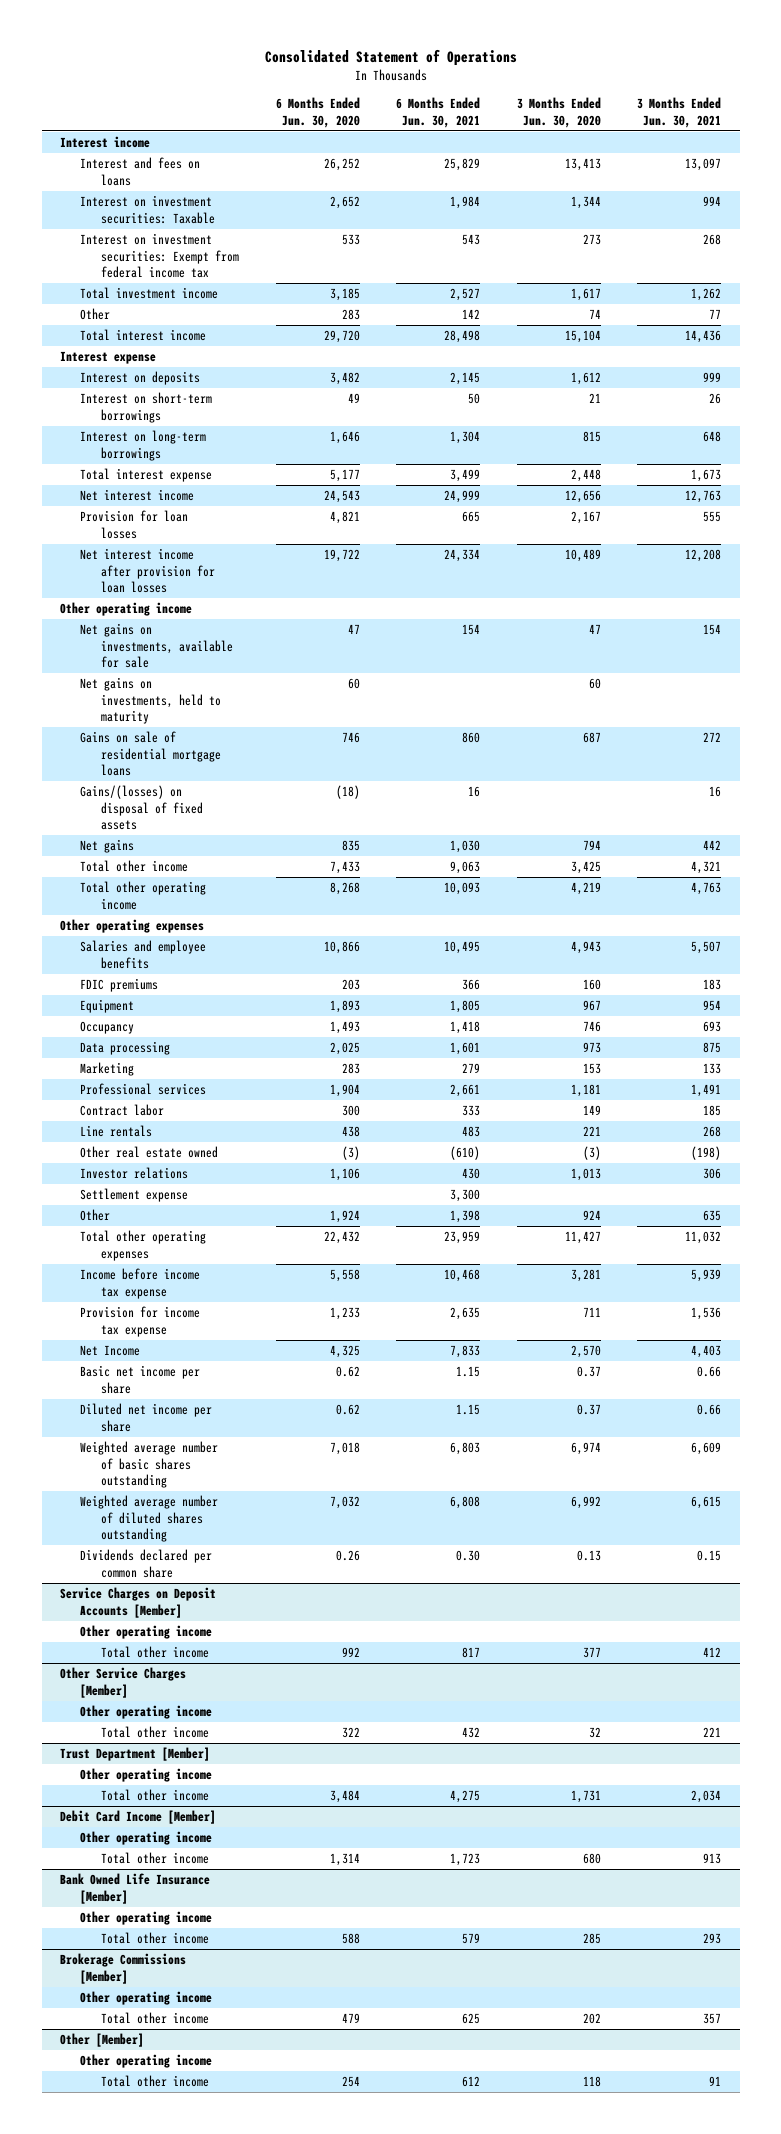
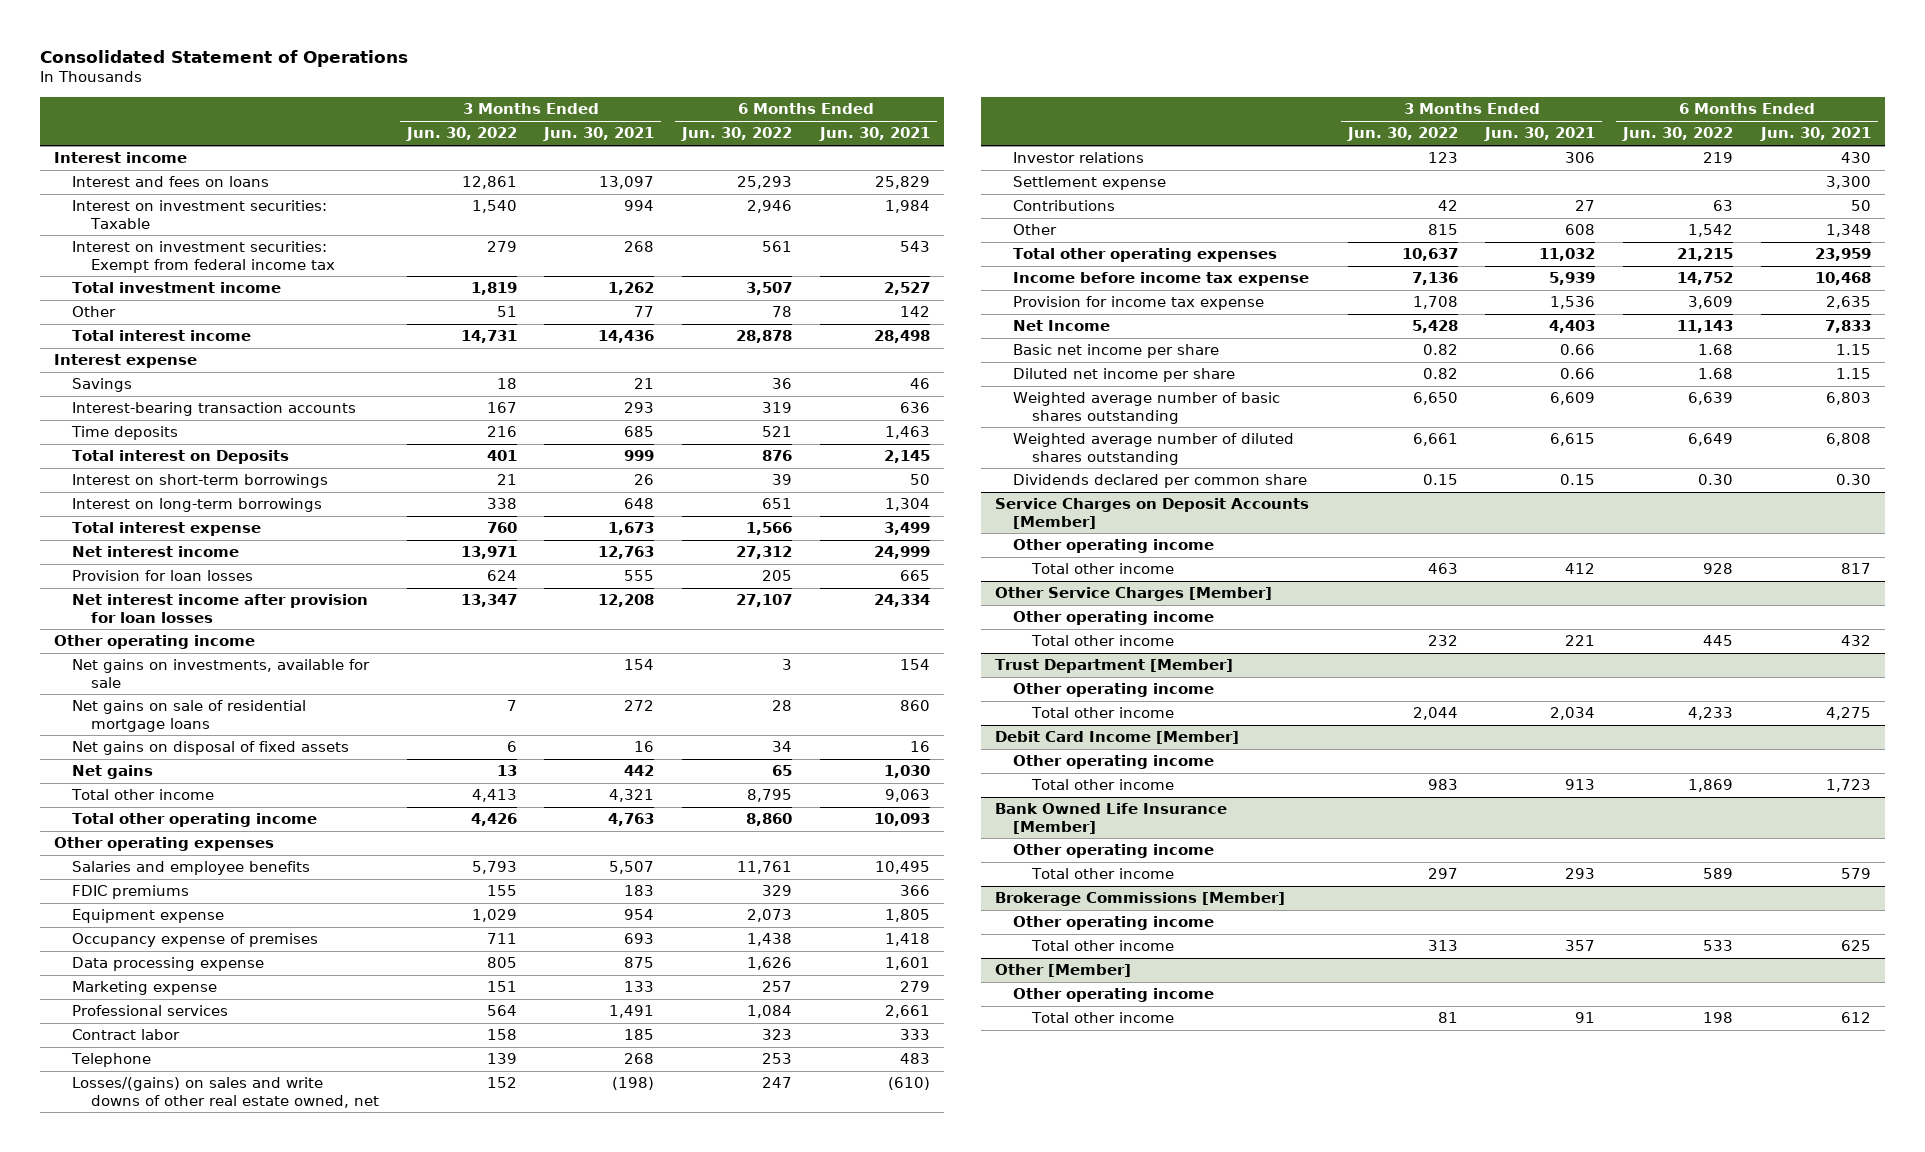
[275,97,360,128] 6 Months Ended Jun. 30, 2020 -> none
[516,97,601,128] 3 Months Ended Jun. 30, 2020 -> none
none -> [405,127,517,142] Jun. 30, 2022
none -> [681,127,793,142] Jun. 30, 2022
none -> [72,378,133,393] Savings
none -> [72,402,357,417] Interest-bearing transaction accounts
none -> [71,426,179,441] Time deposits
[80,371,201,386] Interest on deposits -> [72,450,290,465] Total interest on Deposits
[80,677,221,724] Net gains on investments, held to maturity -> none
[80,731,221,776] Gains on sale of residential mortgage loans -> [72,700,307,732] Net gains on sale of residential mortgage loans
[80,785,203,830] Gains/(losses) on disposal of fixed assets -> [72,741,350,756] Net gains on disposal of fixed assets
[80,999,135,1014] Equipment -> [72,909,225,924] Equipment expense
[80,1021,135,1035] Occupancy -> [72,933,319,948] Occupancy expense of premises
[80,1041,171,1056] Data processing -> [72,957,265,972] Data processing expense
[80,1062,135,1077] Marketing -> [72,981,218,996] Marketing expense
[80,1125,153,1138] Line rentals -> [71,1053,152,1068] Telephone
[80,1146,219,1159] Other real estate owned -> [72,1077,379,1108] Losses/(gains) on sales and write downs of other real estate owned, net
none -> [1013,200,1116,212] Contributions
[450,1210,481,1224] 1,398 -> [1826,224,1872,238] 1,348
[703,1210,722,1222] 635 -> [1565,224,1596,236] 608

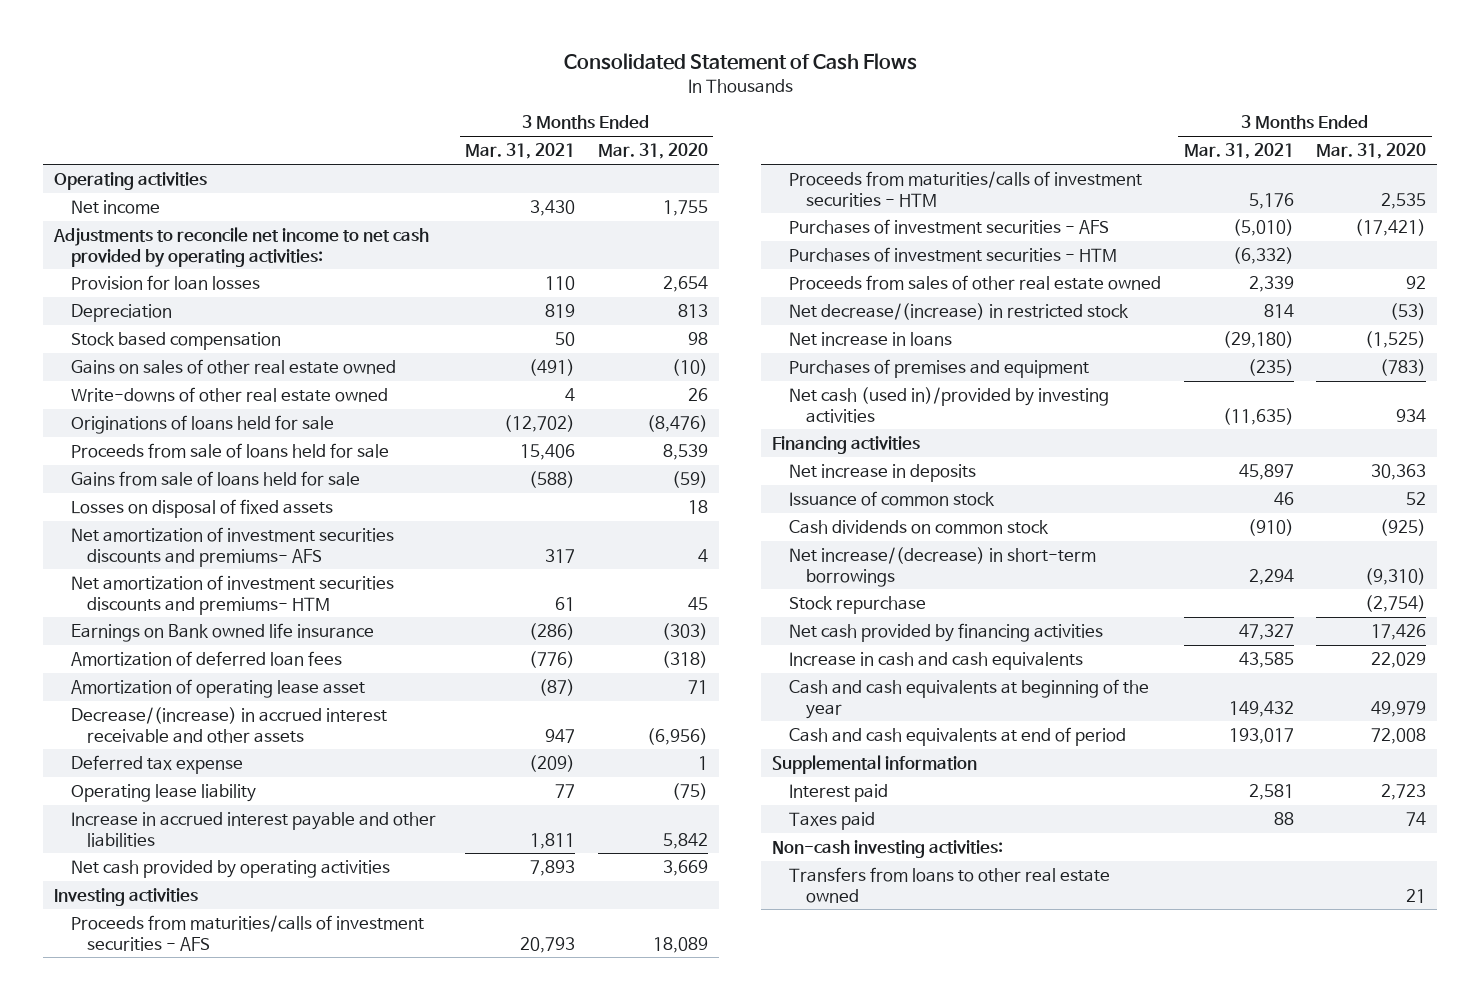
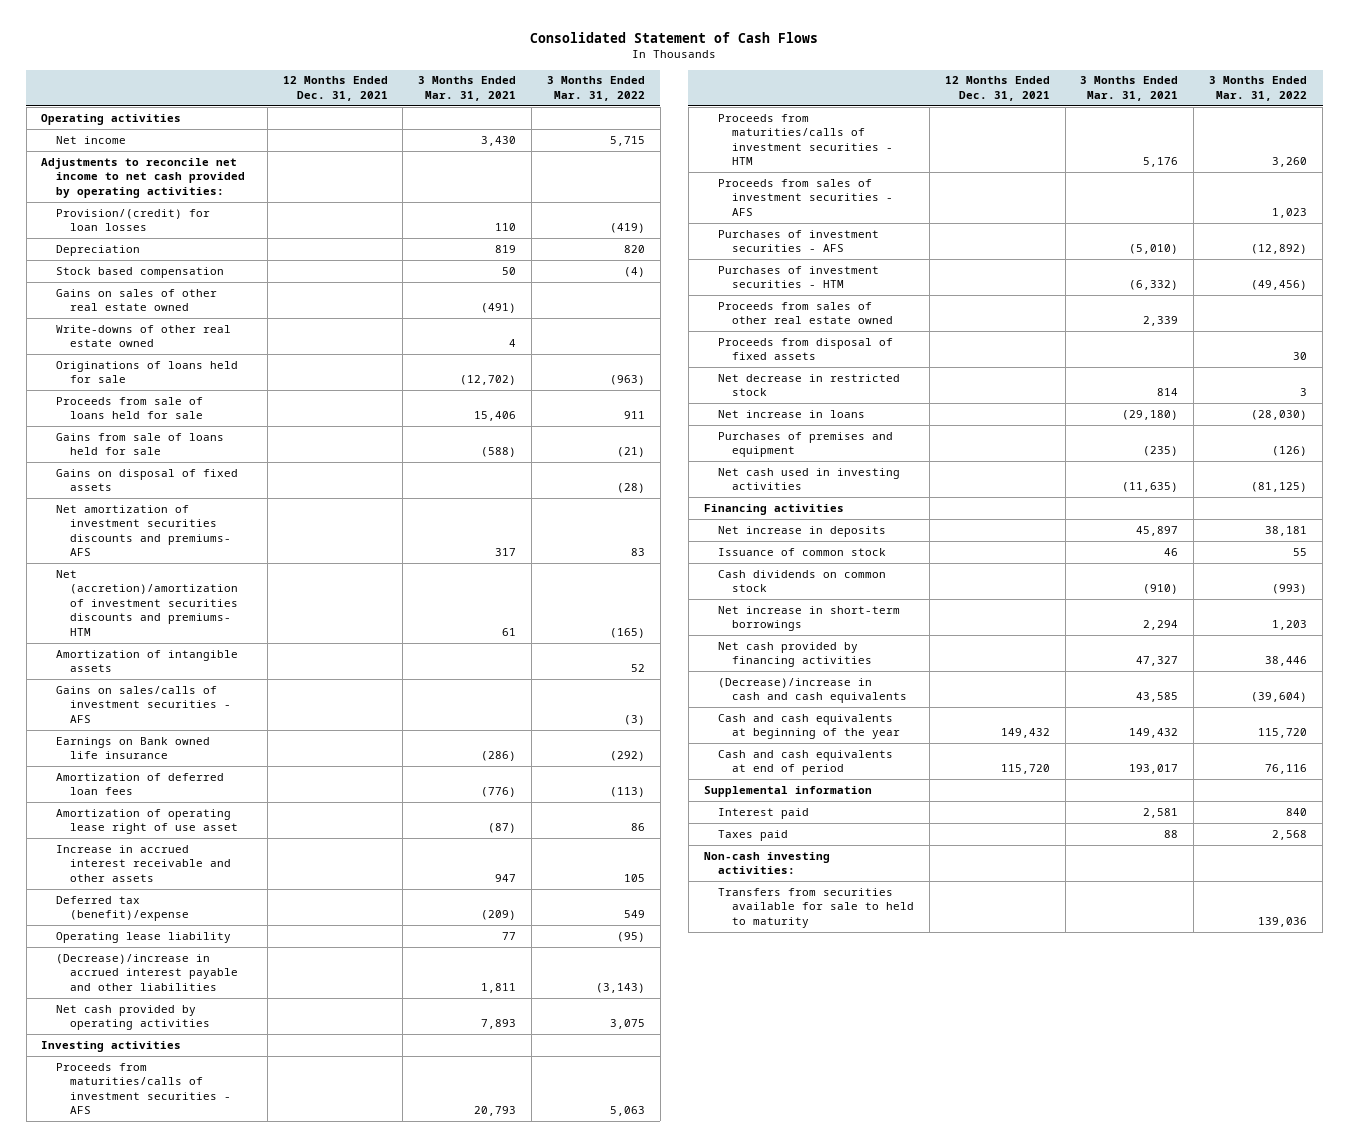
[597,143,708,160] Mar. 31, 2020 -> none
none -> [282,76,388,101] 12 Months Ended Dec. 31, 2021
none -> [547,76,646,101] 3 Months Ended Mar. 31, 2022
[70,274,260,290] Provision for loan losses -> [55,208,210,232] Provision/(credit) for loan losses
[70,498,333,518] Losses on disposal of fixed assets -> [55,468,238,492] Gains on disposal of fixed assets
[70,574,394,615] Net amortization of investment securities discounts and premiums- HTM -> [55,569,238,636] Net (accretion)/amortization of investment securities discounts and premiums- HTM
none -> [55,649,238,673] Amortization of intangible assets
none -> [55,685,231,723] Gains on sales/calls of investment securities - AFS
[70,678,365,698] Amortization of operating lease asset -> [55,808,238,835] Amortization of operating lease right of use asset
[70,706,387,743] Decrease/(increase) in accrued interest receivable and other assets -> [55,844,231,882] Increase in accrued interest receivable and other assets
[70,754,243,774] Deferred tax expense -> [55,895,189,922] Deferred tax (benefit)/expense
[70,811,436,847] Increase in accrued interest payable and other liabilities -> [55,953,238,991] (Decrease)/increase in accrued interest payable and other liabilities
none -> [717,178,893,216] Proceeds from sales of investment securities - AFS
none -> [717,337,893,361] Proceeds from disposal of fixed assets
[789,302,1130,320] Net decrease/(increase) in restricted stock -> [717,373,900,397] Net decrease in restricted stock
[789,386,1110,423] Net cash (used in)/provided by investing activities -> [717,467,900,491] Net cash used in investing activities
[789,595,927,614] Stock repurchase -> none
[789,546,1097,587] Net increase/(decrease) in short-term borrowings -> [717,605,900,632] Net increase in short-term borrowings
[789,651,1084,670] Increase in cash and cash equivalents -> [717,677,907,704] (Decrease)/increase in cash and cash equivalents
[789,866,1111,903] Transfers from loans to other real estate owned -> none
none -> [717,887,914,928] Transfers from securities available for sale to held to maturity

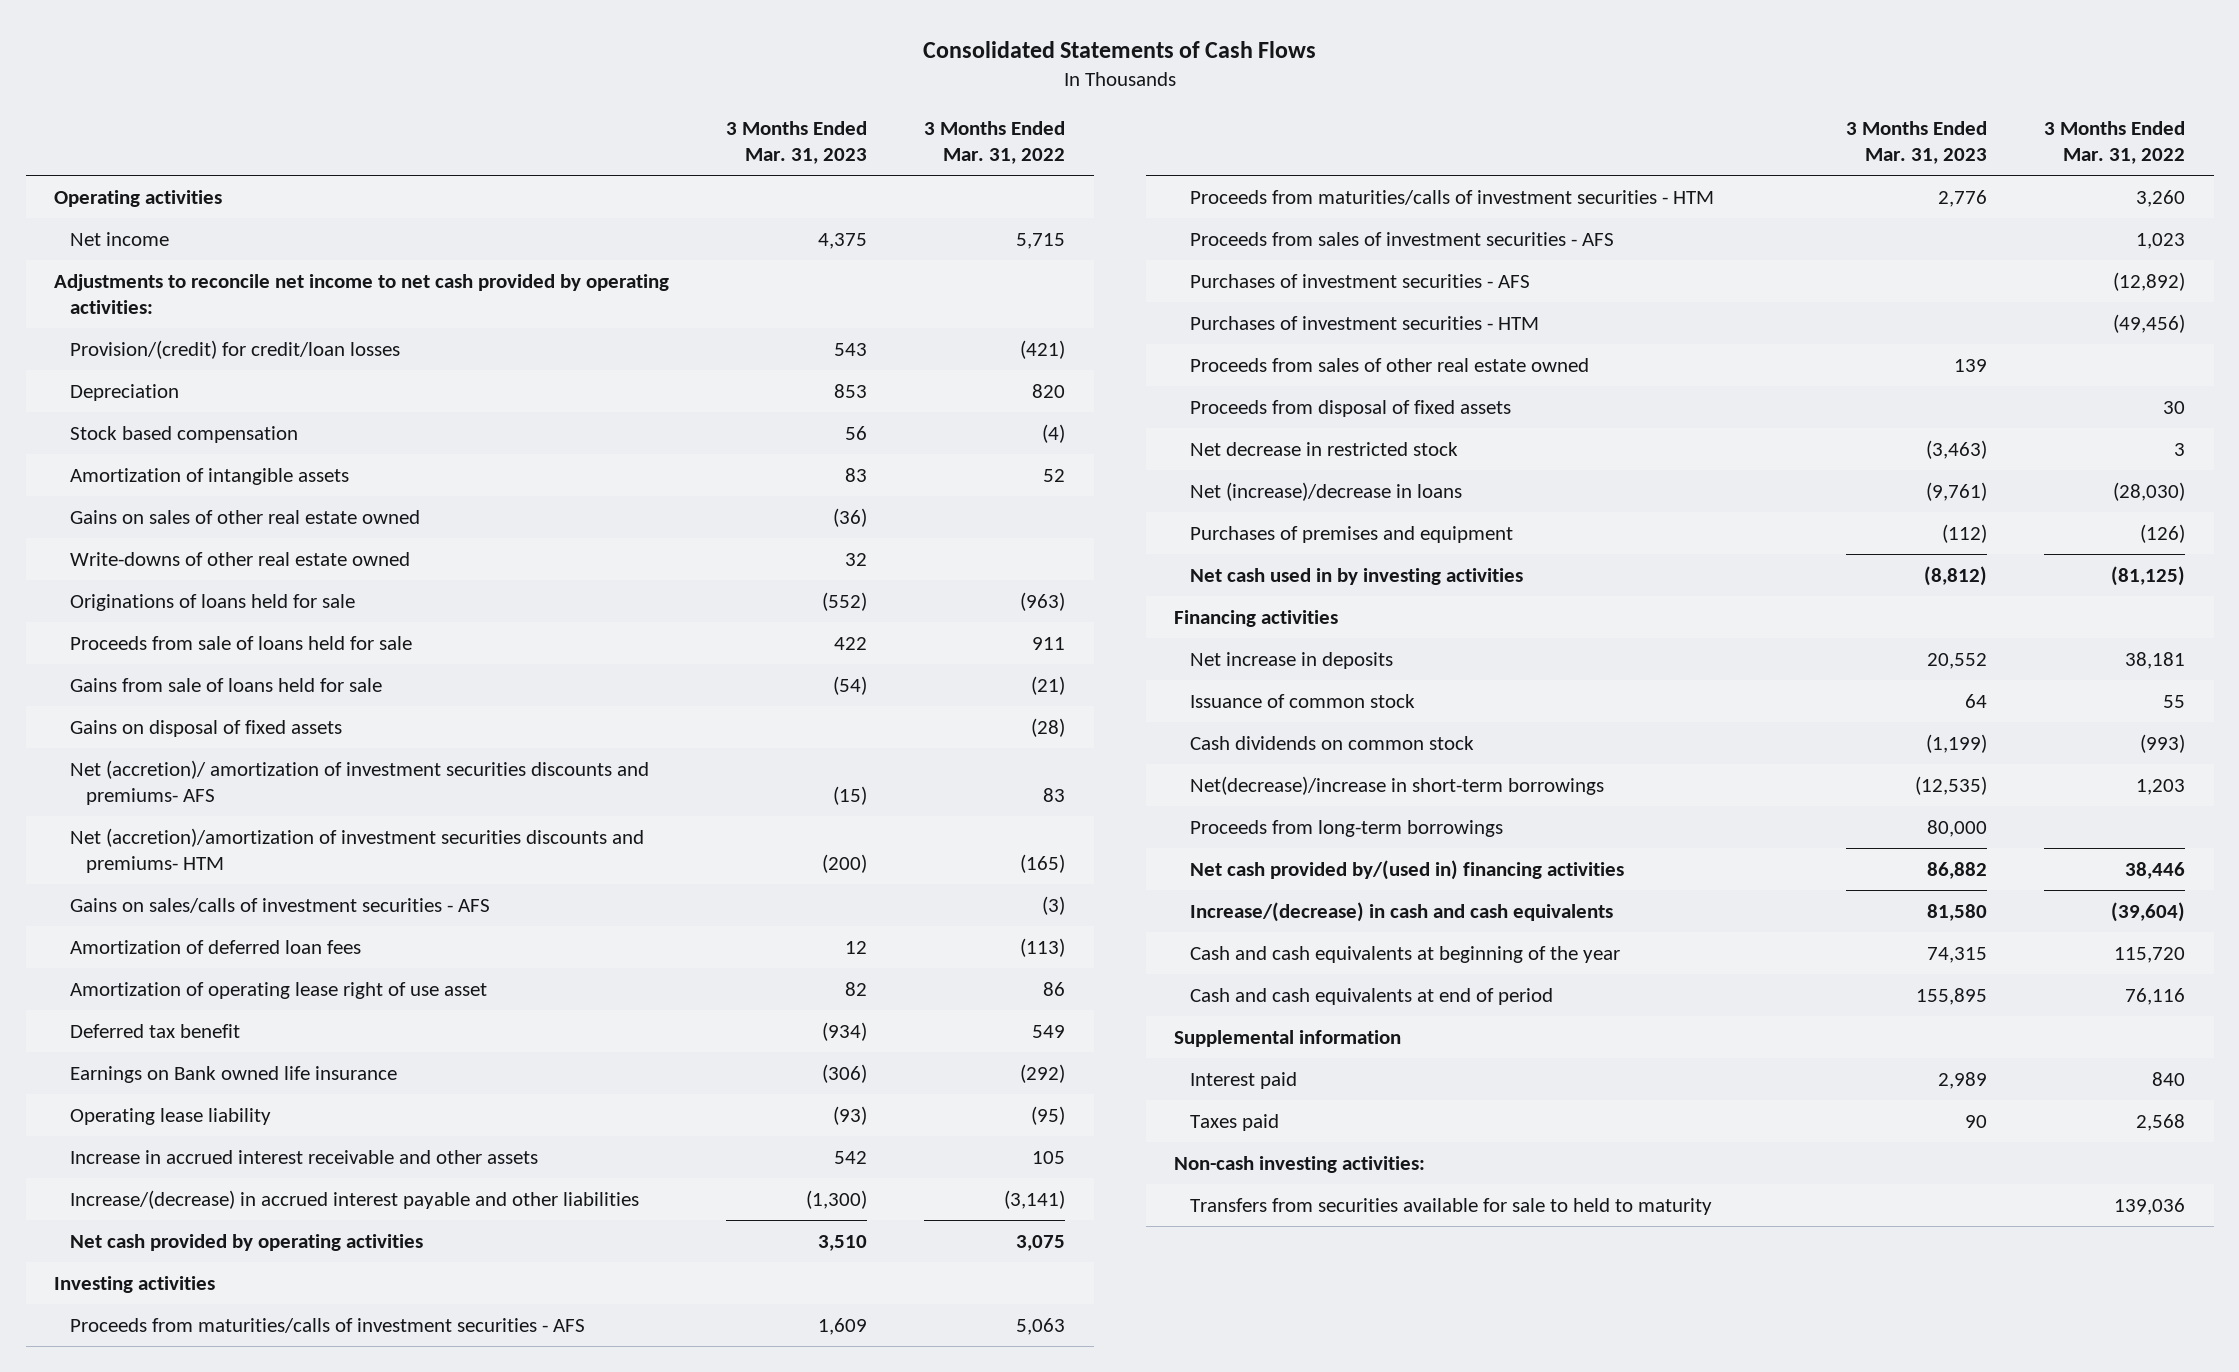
[530,32,819,44] Consolidated Statement of Cash Flows -> [922,41,1316,59] Consolidated Statements of Cash Flows
[282,76,388,101] 12 Months Ended Dec. 31, 2021 -> none
[418,76,517,101] 3 Months Ended Mar. 31, 2021 -> none
none -> [726,121,868,164] 3 Months Ended Mar. 31, 2023
[55,208,210,232] Provision/(credit) for loan losses -> [70,339,401,359] Provision/(credit) for credit/loan losses
[610,223,646,234] (419) -> [1020,339,1066,359] (421)
[55,649,238,673] Amortization of intangible assets -> [70,467,350,485] Amortization of intangible assets
[55,504,231,557] Net amortization of investment securities discounts and premiums- AFS -> [70,759,650,805] Net (accretion)/ amortization of investment securities discounts and premiums- AFS
[55,895,189,922] Deferred tax (benefit)/expense -> [70,1023,241,1038] Deferred tax benefit
[55,736,210,760] Earnings on Bank owned life insurance -> [70,1065,398,1083] Earnings on Bank owned life insurance
[55,844,231,882] Increase in accrued interest receivable and other assets -> [70,1149,539,1164] Increase in accrued interest receivable and other assets
[55,953,238,991] (Decrease)/increase in accrued interest payable and other liabilities -> [70,1189,640,1209] Increase/(decrease) in accrued interest payable and other liabilities
[596,982,646,993] (3,143) -> [1004,1189,1066,1209] (3,141)
[717,409,865,418] Net increase in loans -> [1190,481,1463,501] Net (increase)/decrease in loans
[717,467,900,491] Net cash used in investing activities -> [1190,567,1524,585] Net cash used in by investing activities
[717,605,900,632] Net increase in short-term borrowings -> [1190,775,1605,795] Net(decrease)/increase in short-term borrowings
none -> [1190,819,1504,837] Proceeds from long-term borrowings
[717,641,872,668] Net cash provided by financing activities -> [1190,859,1625,880] Net cash provided by/(used in) financing activities
[717,677,907,704] (Decrease)/increase in cash and cash equivalents -> [1190,901,1614,922] Increase/(decrease) in cash and cash equivalents

